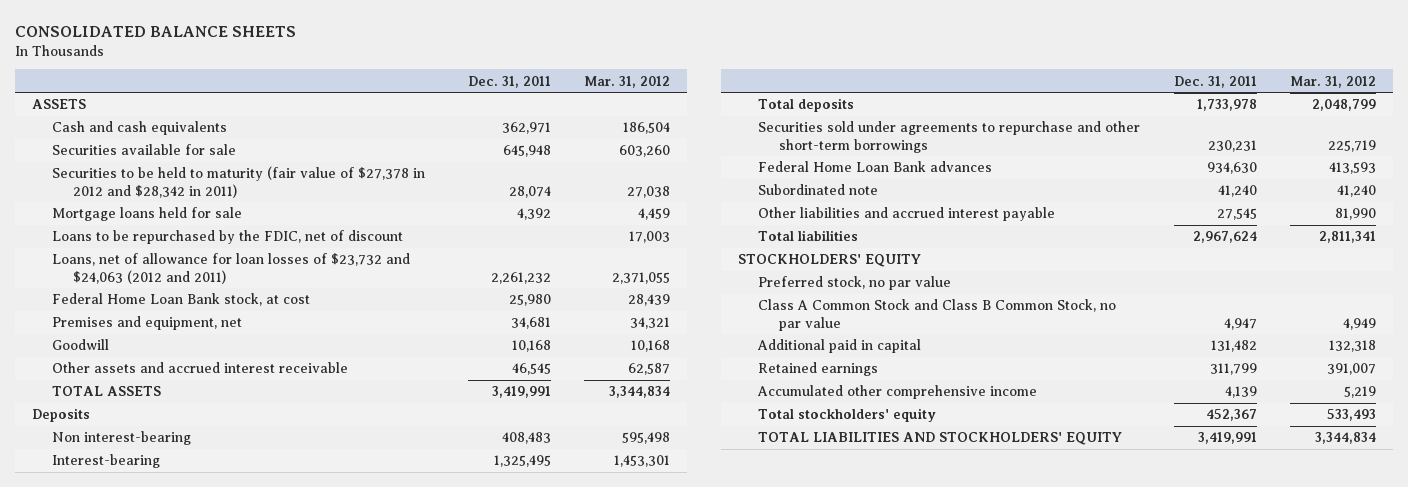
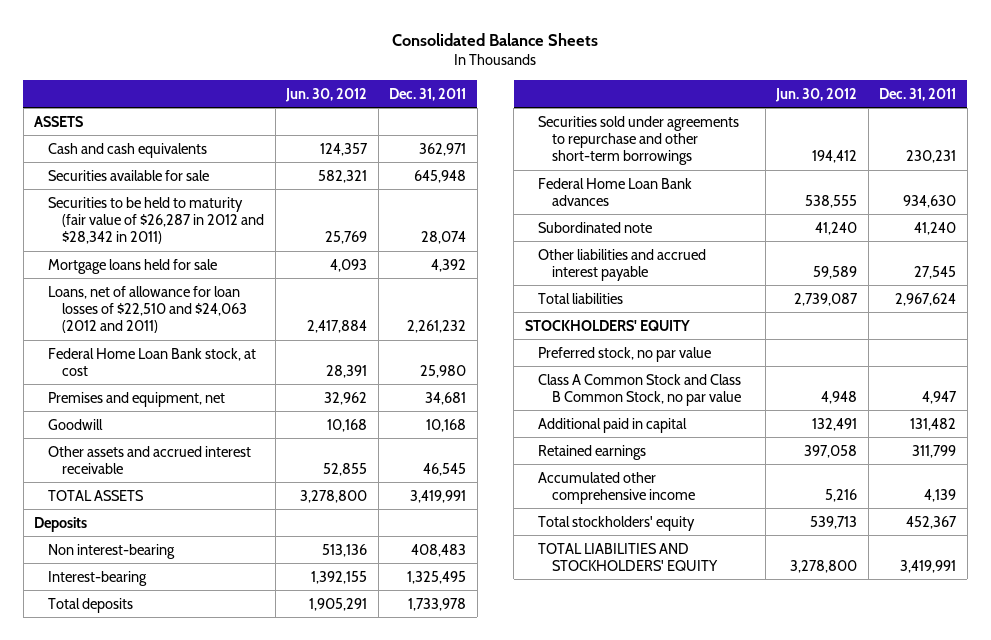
[15,25,297,37] CONSOLIDATED BALANCE SHEETS -> [392,32,599,46] Consolidated Balance Sheets
[584,75,671,88] Mar. 31, 2012 -> none
none -> [285,87,368,102] Jun. 30, 2012
[52,166,426,198] Securities to be held to maturity (fair value of $27,378 in 2012 and $28,342 in 2011) -> [48,196,264,245] Securities to be held to maturity (fair value of $26,287 in 2012 and $28,342 in 2011)
[52,230,404,245] Loans to be repurchased by the FDIC, net of discount -> none
[52,253,411,284] Loans, net of allowance for loan losses of $23,732 and $24,063 (2012 and 2011) -> [48,285,247,334] Loans, net of allowance for loan losses of $22,510 and $24,063 (2012 and 2011)

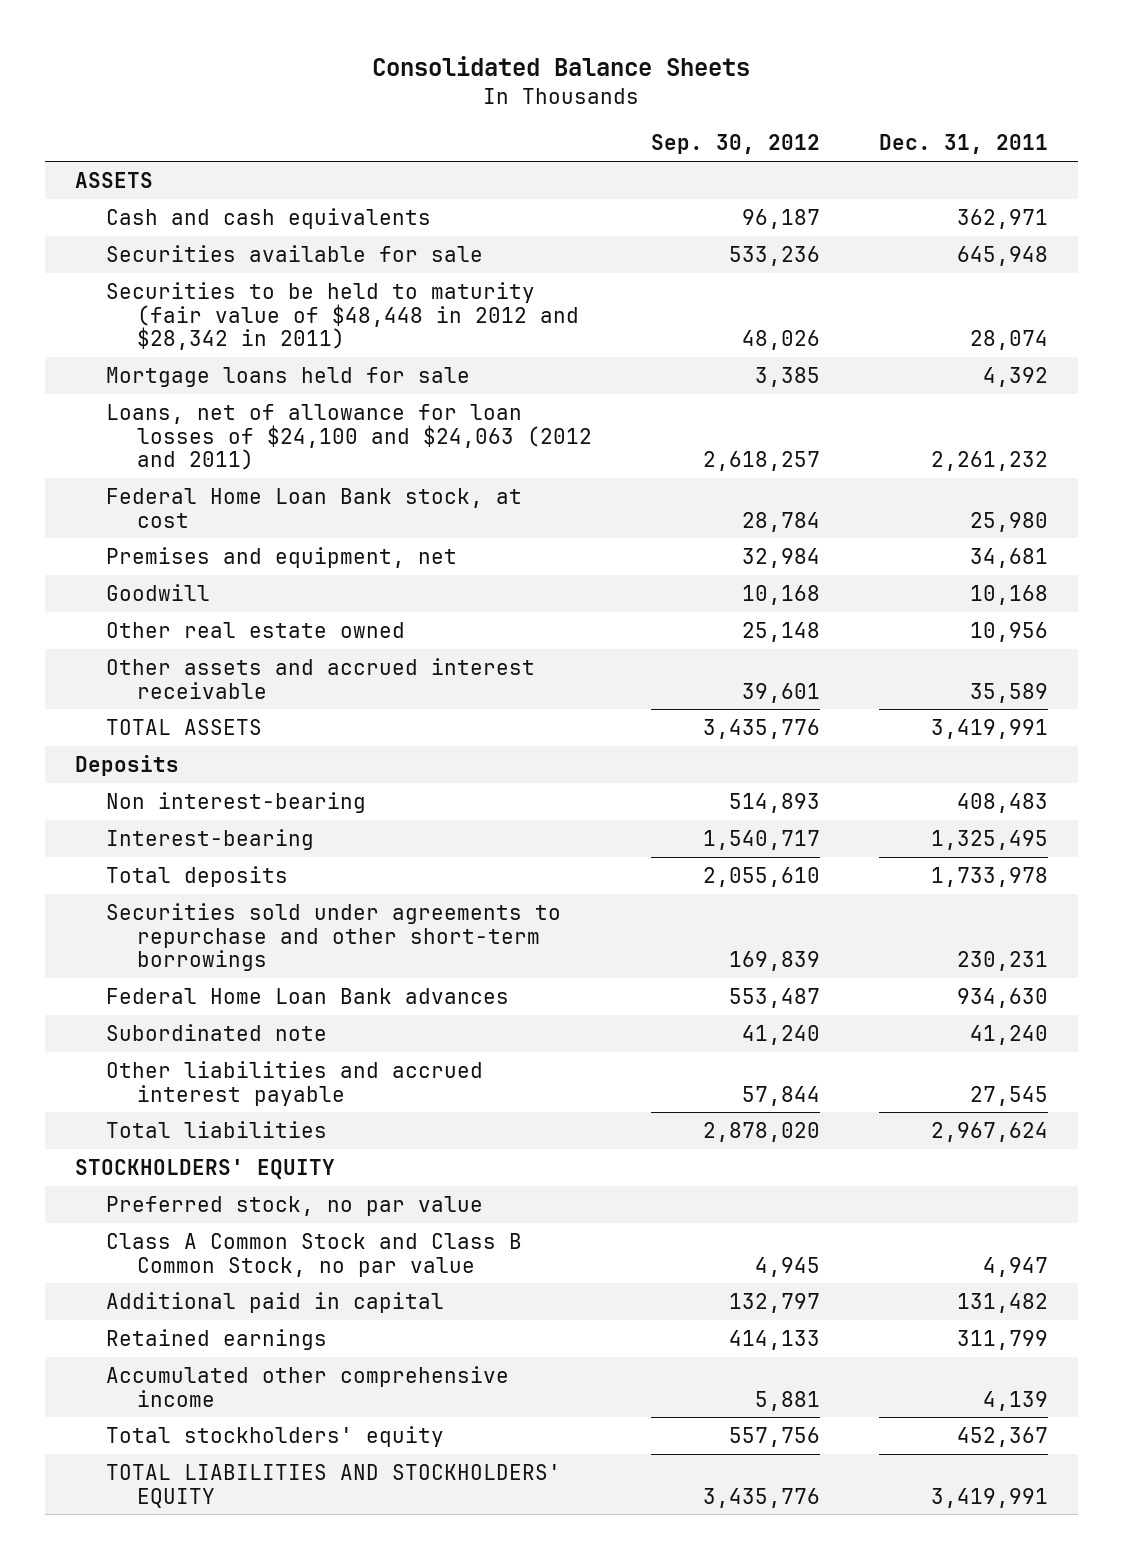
[285,87,368,102] Jun. 30, 2012 -> none
none -> [650,134,820,155] Sep. 30, 2012
[48,196,264,245] Securities to be held to maturity (fair value of $26,287 in 2012 and $28,342 in 2011) -> [105,281,579,351] Securities to be held to maturity (fair value of $48,448 in 2012 and $28,342 in 2011)
[48,285,247,334] Loans, net of allowance for loan losses of $22,510 and $24,063 (2012 and 2011) -> [105,403,592,471] Loans, net of allowance for loan losses of $24,100 and $24,063 (2012 and 2011)
none -> [105,621,405,638] Other real estate owned
[423,462,467,476] 46,545 -> [970,682,1049,703] 35,589

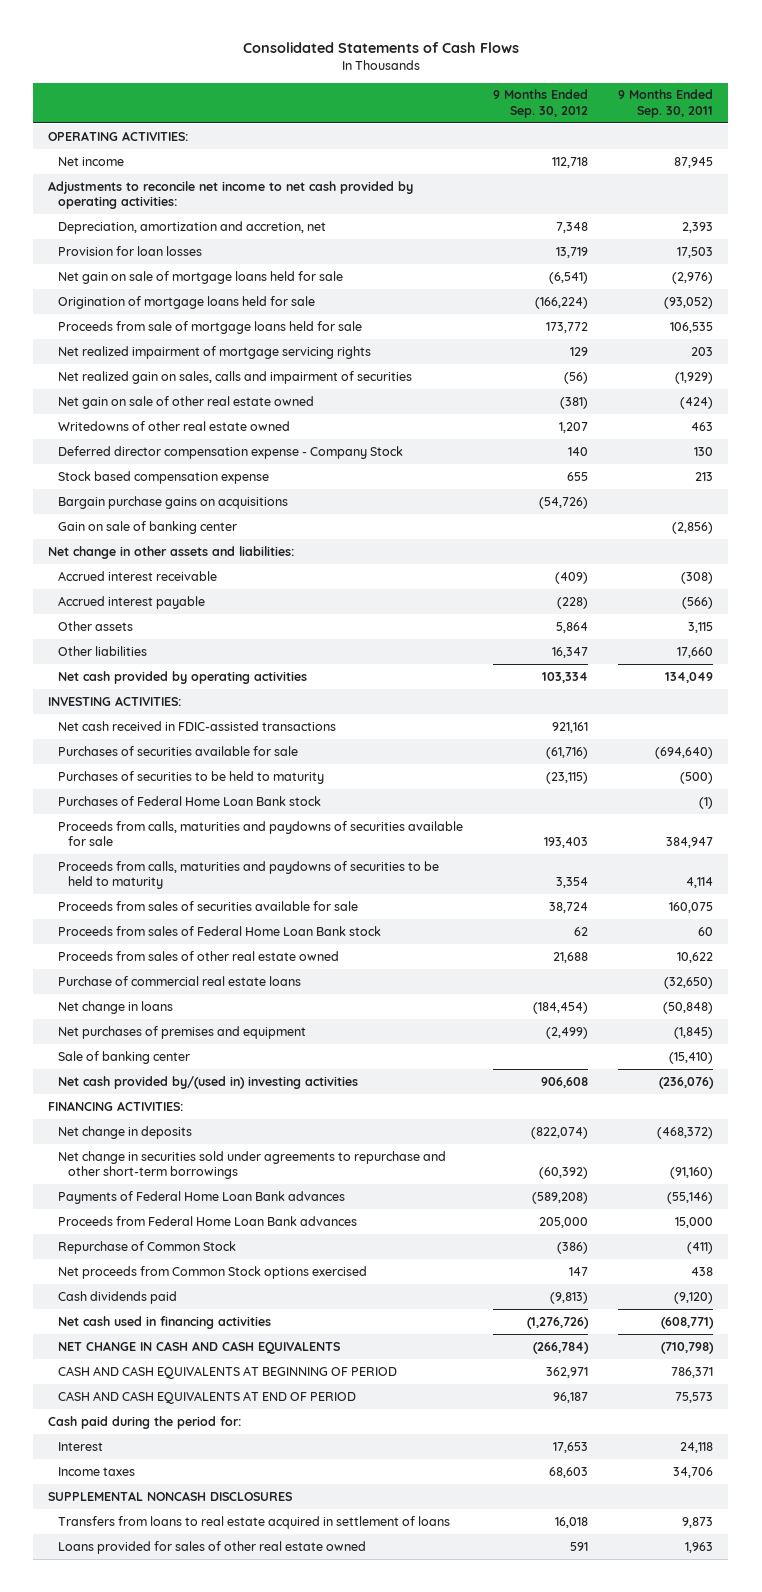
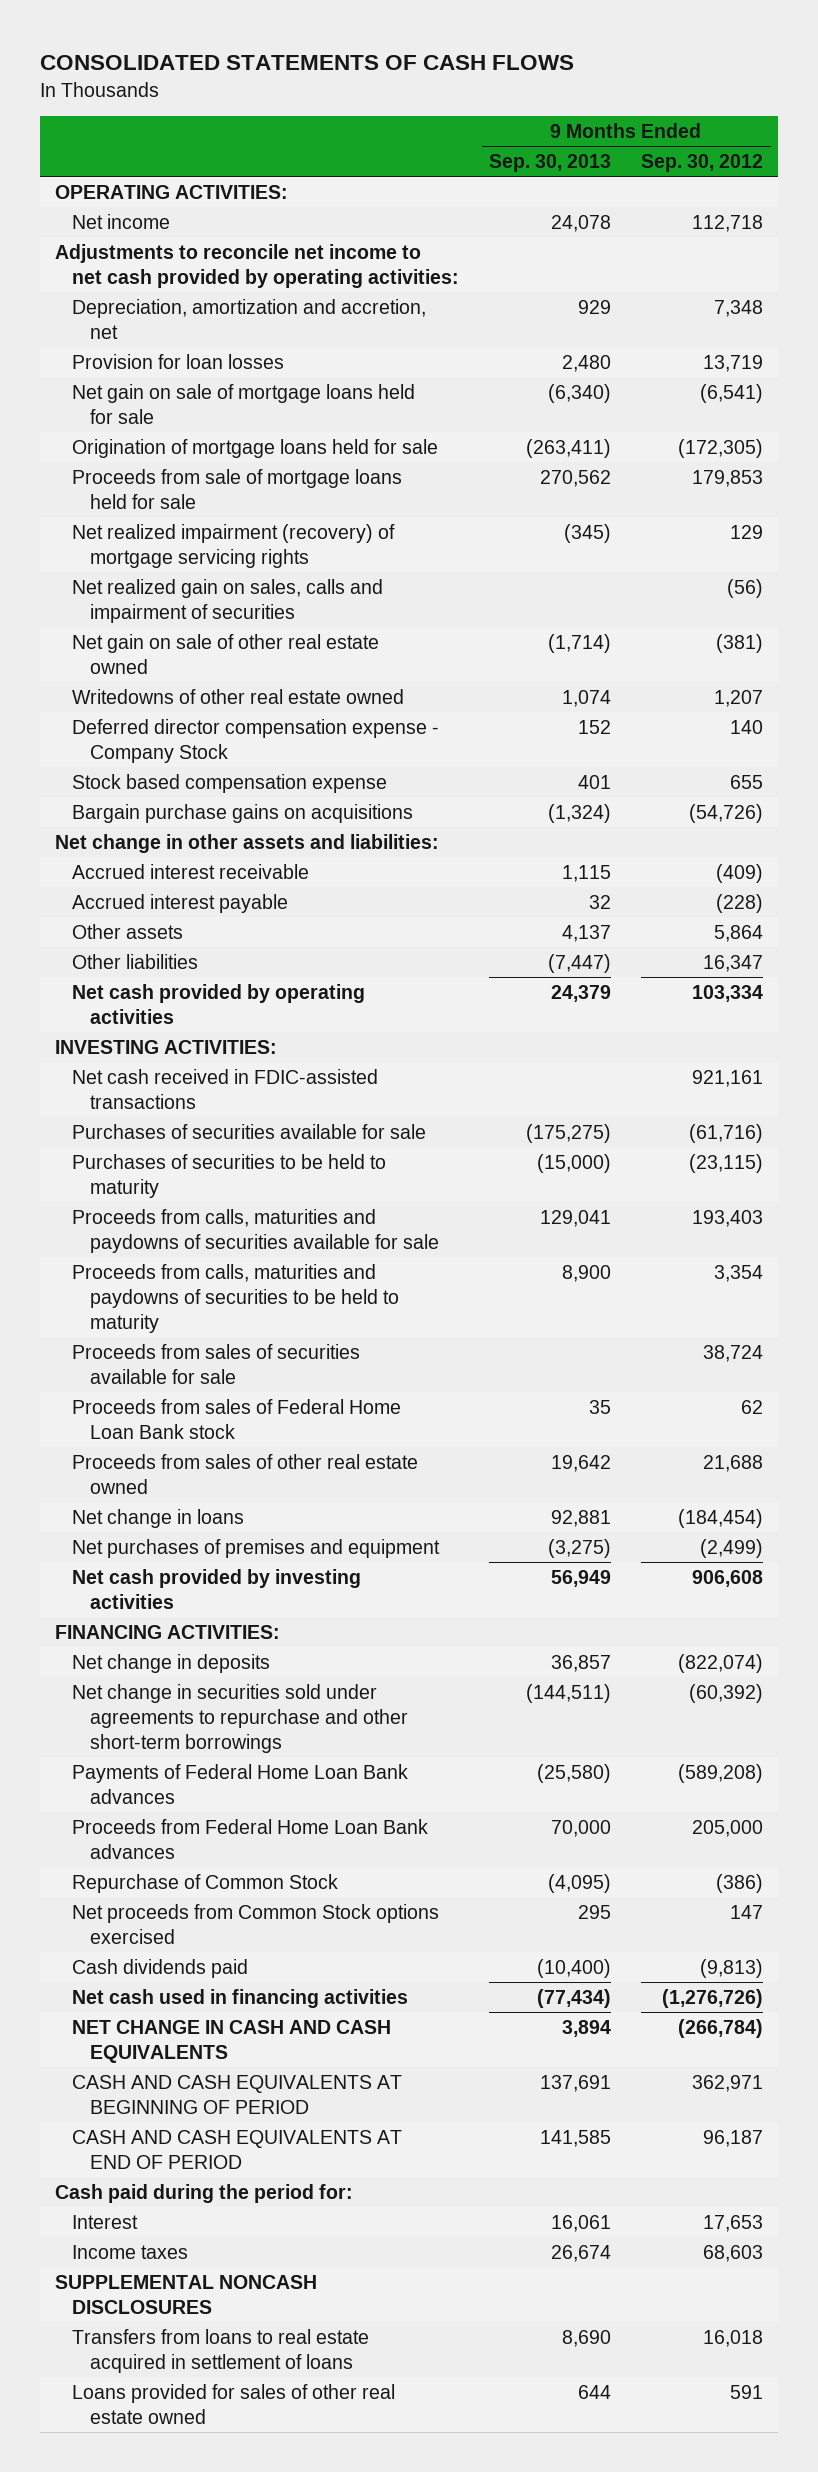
[242,41,519,53] Consolidated Statements of Cash Flows -> [39,55,574,71] CONSOLIDATED STATEMENTS OF CASH FLOWS
[618,89,714,118] 9 Months Ended Sep. 30, 2011 -> none
none -> [489,153,612,172] Sep. 30, 2013
[535,296,589,309] (166,224) -> [678,438,764,458] (172,305)
[546,321,589,333] 173,772 -> [692,469,764,487] 179,853
[58,345,372,359] Net realized impairment of mortgage servicing rights -> [72,523,396,568] Net realized impairment (recovery) of mortgage servicing rights
[58,520,238,534] Gain on sale of banking center -> none
[58,795,322,806] Purchases of Federal Home Loan Bank stock -> none
[58,975,302,986] Purchase of commercial real estate loans -> none
[58,1050,191,1064] Sale of banking center -> none
[58,1075,359,1089] Net cash provided by/(used in) investing activities -> [72,1568,362,1609] Net cash provided by investing activities

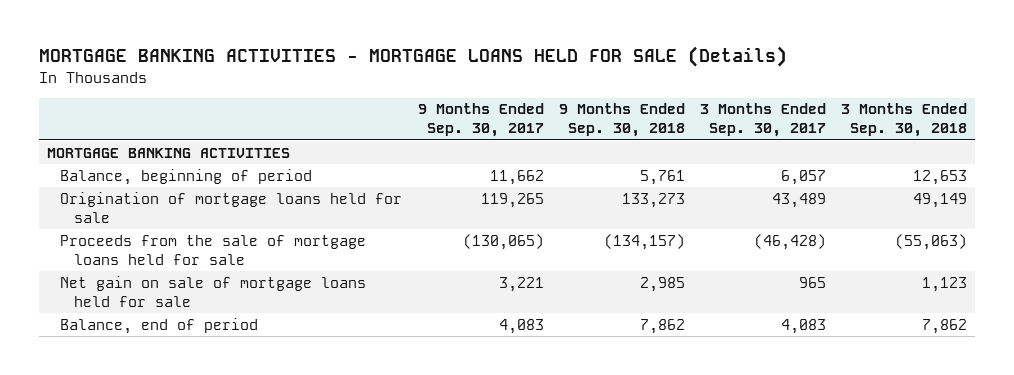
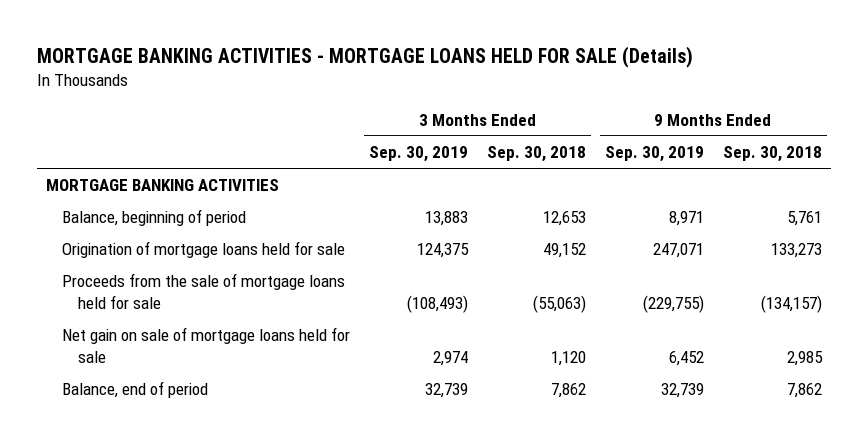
[417,103,544,138] 9 Months Ended Sep. 30, 2017 -> none
[700,103,827,138] 3 Months Ended Sep. 30, 2017 -> none
none -> [369,146,469,163] Sep. 30, 2019
none -> [604,146,704,163] Sep. 30, 2019
[913,192,968,208] 49,149 -> [543,243,587,259] 49,152
[922,276,968,292] 1,123 -> [551,350,587,366] 1,120

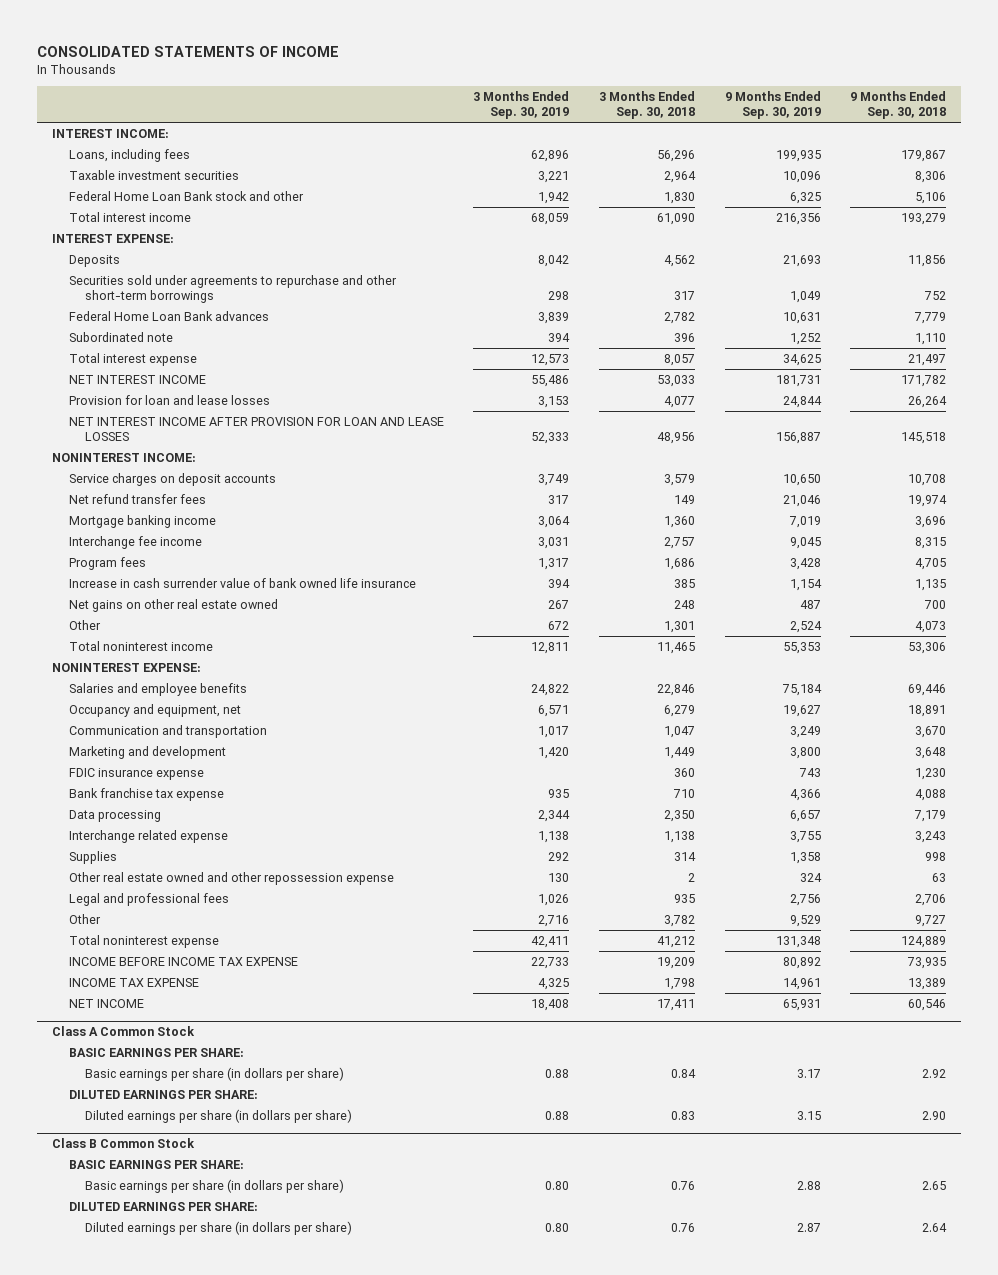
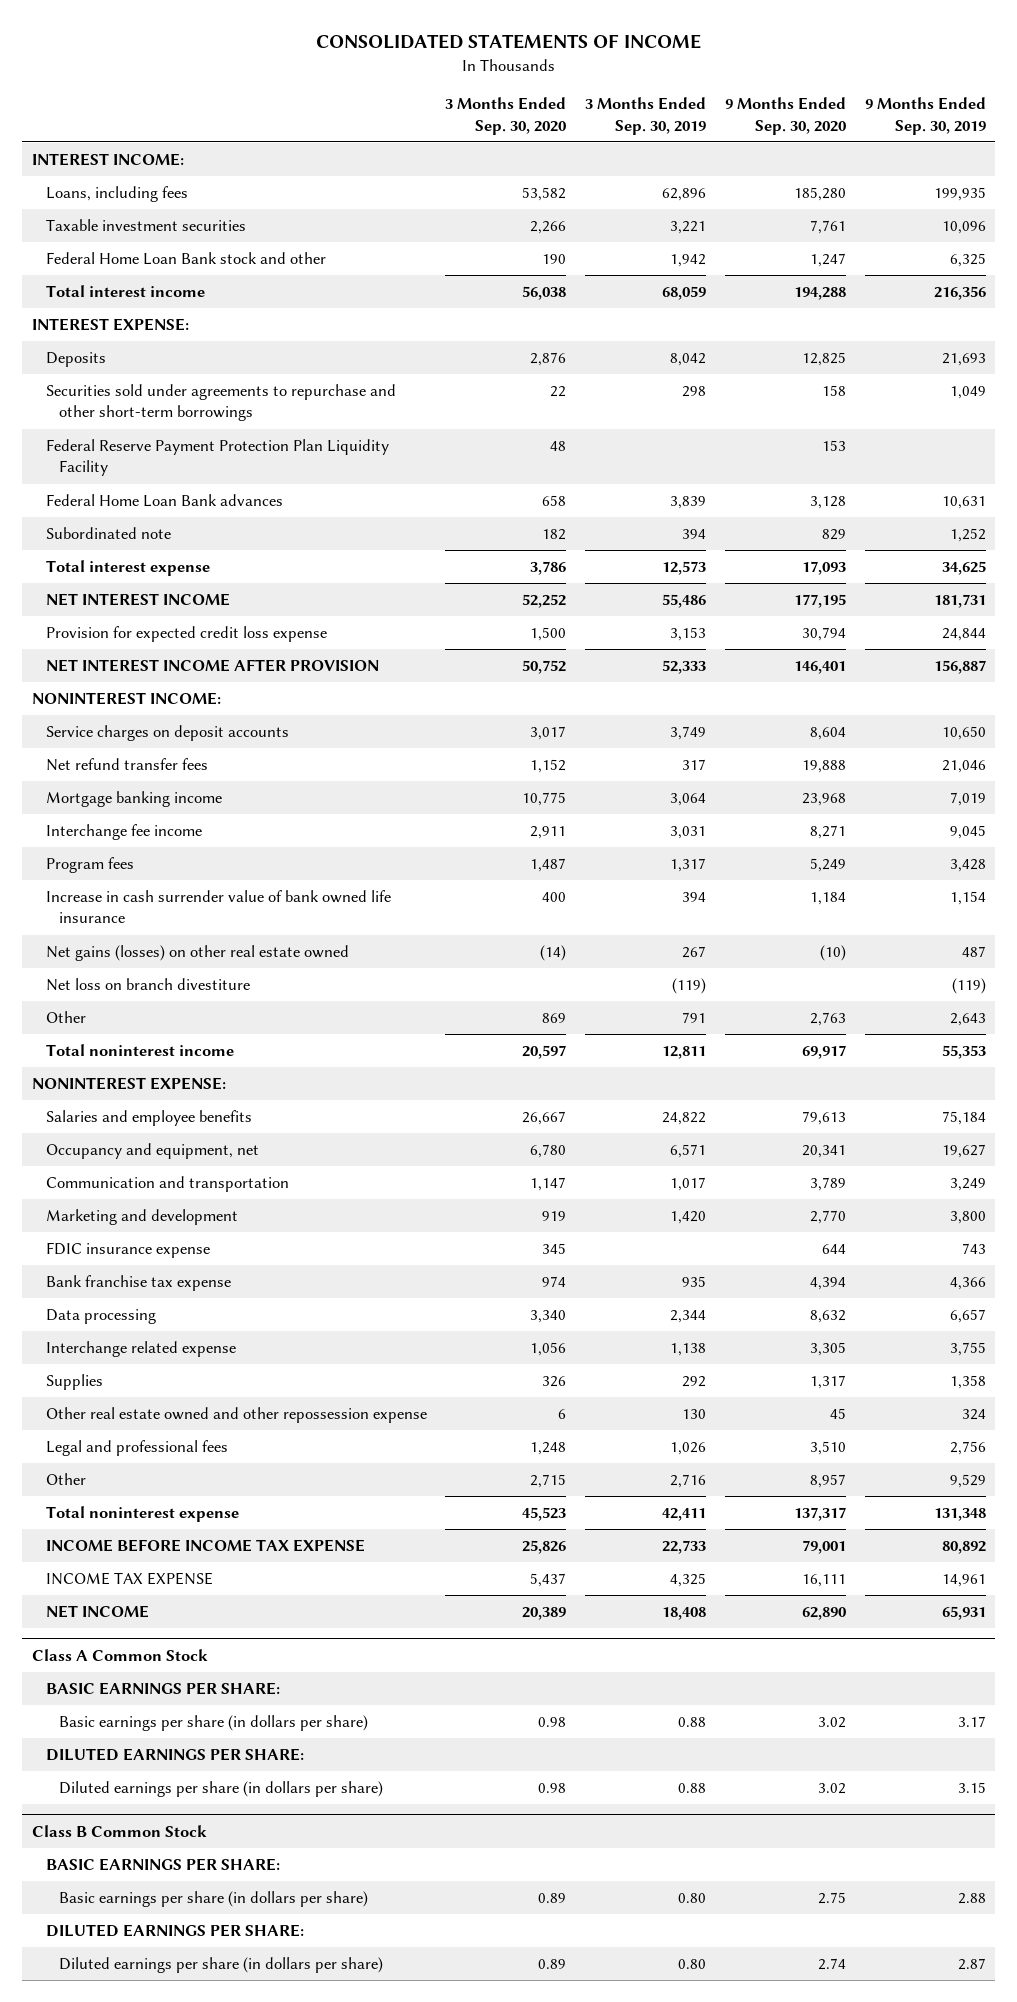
[598,91,695,120] 3 Months Ended Sep. 30, 2018 -> none
[850,91,947,120] 9 Months Ended Sep. 30, 2018 -> none
none -> [445,97,567,135] 3 Months Ended Sep. 30, 2020
none -> [724,97,846,135] 9 Months Ended Sep. 30, 2020
none -> [45,439,389,477] Federal Reserve Payment Protection Plan Liquidity Facility
[68,394,270,405] Provision for loan and lease losses -> [45,626,327,643] Provision for expected credit loss expense
[68,416,444,441] NET INTEREST INCOME AFTER PROVISION FOR LOAN AND LEASE LOSSES -> [45,659,379,673] NET INTEREST INCOME AFTER PROVISION
[68,598,278,612] Net gains on other real estate owned -> [45,945,349,962] Net gains (losses) on other real estate owned
none -> [45,978,250,992] Net loss on branch divestiture
[548,620,570,630] 672 -> [682,1012,707,1024] 791
[789,620,822,633] 2,524 -> [949,1013,986,1027] 2,643

